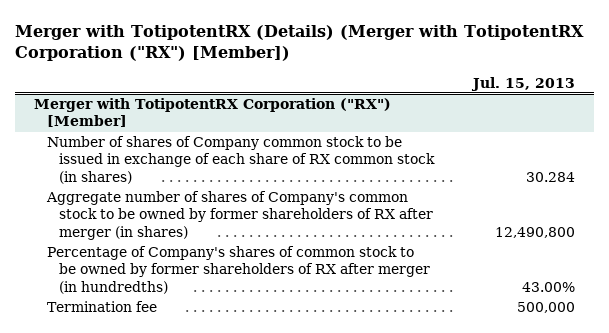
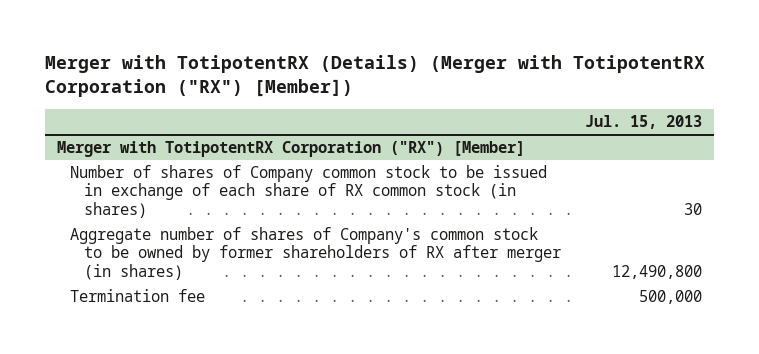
[525,171,575,182] 30.284 -> [683,202,702,215] 30
[46,246,431,294] Percentage of Company's shares of common stock to be owned by former shareholders of RX after merger (in hundredths) -> none

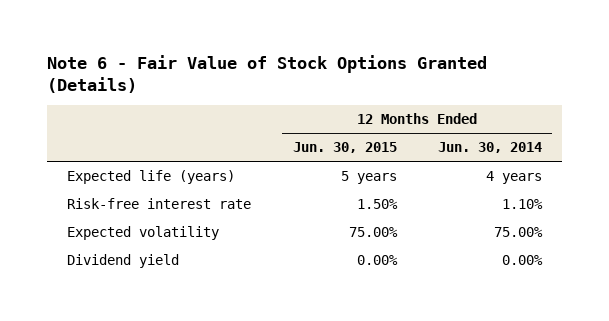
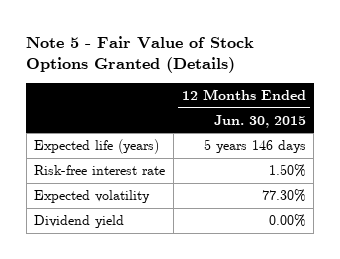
[46,54,487,93] Note 6 - Fair Value of Stock Options Granted (Details) -> [26,35,255,74] Note 5 - Fair Value of Stock Options Granted (Details)
[437,142,542,154] Jun. 30, 2014 -> none
[340,171,397,185] 5 years -> [203,139,306,154] 5 years 146 days
[348,227,398,238] 75.00% -> [261,189,306,203] 77.30%

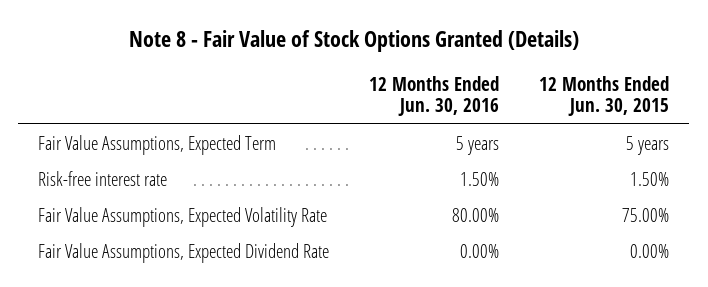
[26,35,255,74] Note 5 - Fair Value of Stock Options Granted (Details) -> [128,30,579,53] Note 8 - Fair Value of Stock Options Granted (Details)
none -> [369,75,500,117] 12 Months Ended Jun. 30, 2016
[34,139,160,155] Expected life (years) -> none
none -> [38,134,277,155] Fair Value Assumptions, Expected Term
[34,190,151,204] Expected volatility -> [38,206,328,227] Fair Value Assumptions, Expected Volatility Rate
[261,189,306,203] 77.30% -> [622,207,670,222] 75.00%
[34,215,125,229] Dividend yield -> [38,242,330,263] Fair Value Assumptions, Expected Dividend Rate

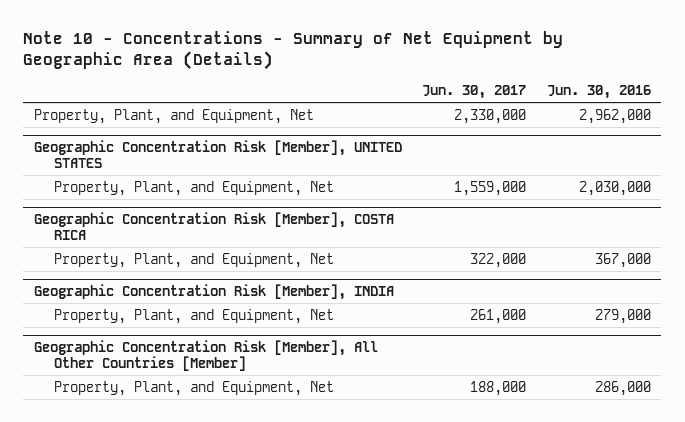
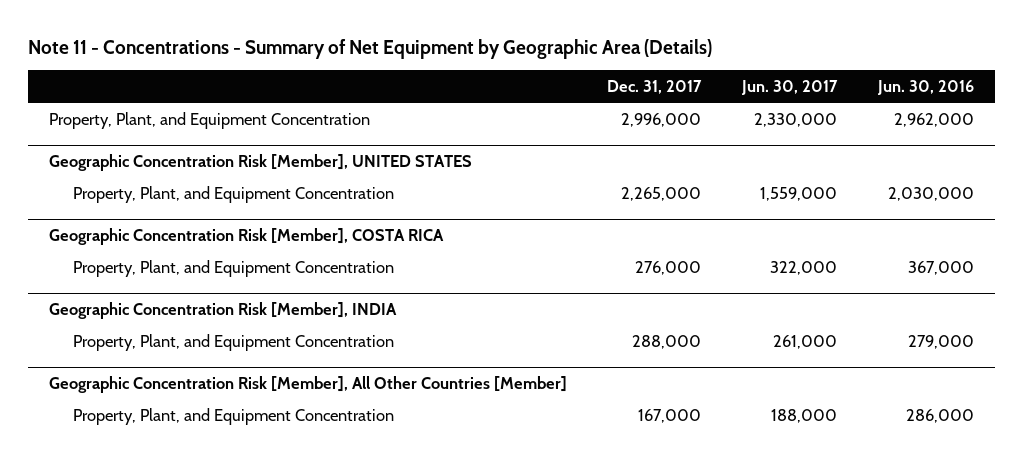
[23,31,564,71] Note 10 - Concentrations - Summary of Net Equipment by Geographic Area (Details) -> [28,38,713,59] Note 11 - Concentrations - Summary of Net Equipment by Geographic Area (Details)
none -> [607,79,703,94] Dec. 31, 2017
[33,108,314,124] Property, Plant, and Equipment, Net -> [48,111,370,129] Property, Plant, and Equipment Concentration
[54,180,335,196] Property, Plant, and Equipment, Net -> [72,185,394,203] Property, Plant, and Equipment Concentration
[54,252,335,268] Property, Plant, and Equipment, Net -> [72,259,394,277] Property, Plant, and Equipment Concentration
[54,308,335,324] Property, Plant, and Equipment, Net -> [72,333,394,351] Property, Plant, and Equipment Concentration
[54,380,335,396] Property, Plant, and Equipment, Net -> [72,407,394,425] Property, Plant, and Equipment Concentration

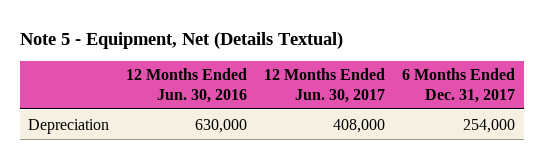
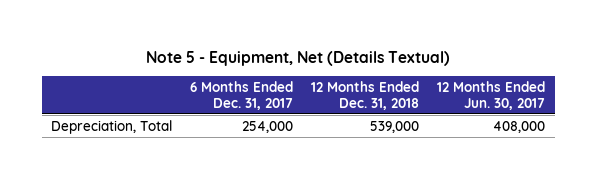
[126,68,248,103] 12 Months Ended Jun. 30, 2016 -> none
none -> [311,81,420,110] 12 Months Ended Dec. 31, 2018
[28,118,110,134] Depreciation -> [51,119,173,134] Depreciation, Total

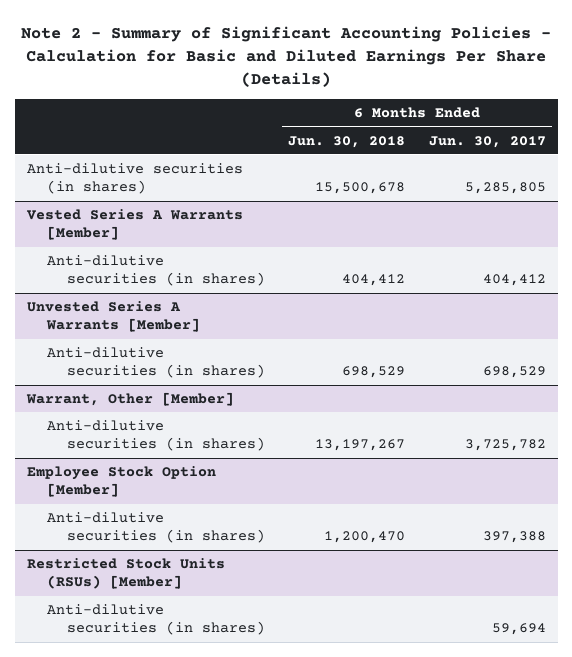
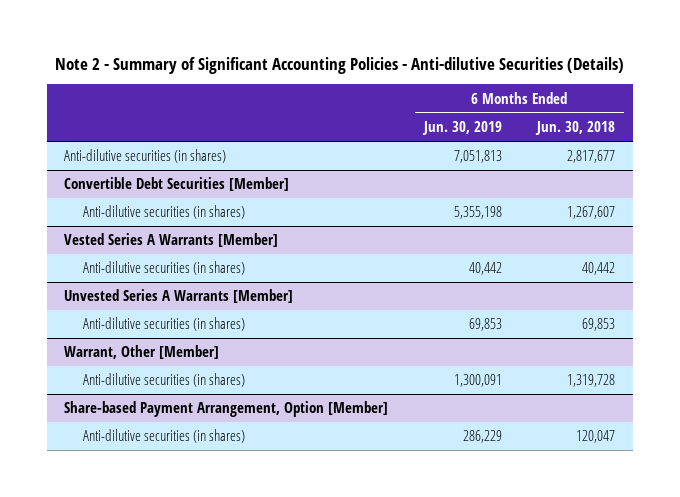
[21,25,552,88] Note 2 - Summary of Significant Accounting Policies - Calculation for Basic and Diluted Earnings Per Share (Details) -> [54,56,624,74] Note 2 - Summary of Significant Accounting Policies - Anti-dilutive Securities (Details)
[428,135,546,148] Jun. 30, 2017 -> none
none -> [421,121,502,136] Jun. 30, 2019
[315,182,406,195] 15,500,678 -> [567,150,616,164] 2,817,677
none -> [64,177,290,192] Convertible Debt Securities [Member]
none -> [82,205,245,220] Anti-dilutive securities (in shares)
[342,274,406,287] 404,412 -> [582,262,616,276] 40,442
[342,366,406,379] 698,529 -> [582,318,616,332] 69,853
[26,558,225,590] Restricted Stock Units (RSUs) [Member] -> none
[46,604,265,636] Anti-dilutive securities (in shares) -> none
[315,439,406,452] 13,197,267 -> [567,374,616,388] 1,319,728
[26,466,216,498] Employee Stock Option [Member] -> [64,401,389,418] Share-based Payment Arrangement, Option [Member]
[324,531,406,544] 1,200,470 -> [576,430,616,444] 120,047

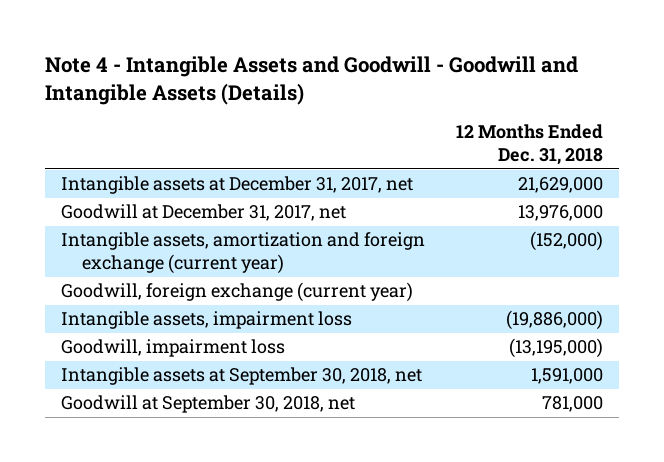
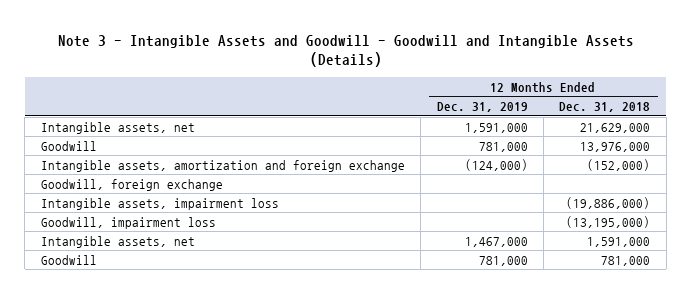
[44,56,578,106] Note 4 - Intangible Assets and Goodwill - Goodwill and Intangible Assets (Details) -> [57,34,634,68] Note 3 - Intangible Assets and Goodwill - Goodwill and Intangible Assets (Details)
none -> [436,102,528,113] Dec. 31, 2019
[60,176,413,195] Intangible assets at December 31, 2017, net -> [40,121,195,134] Intangible assets, net
[60,204,346,222] Goodwill at December 31, 2017, net -> [40,140,97,151] Goodwill
[60,232,425,275] Intangible assets, amortization and foreign exchange (current year) -> [40,159,405,172] Intangible assets, amortization and foreign exchange
[60,282,413,303] Goodwill, foreign exchange (current year) -> [40,178,223,191] Goodwill, foreign exchange
[60,367,422,386] Intangible assets at September 30, 2018, net -> [40,235,195,248] Intangible assets, net
[60,395,355,414] Goodwill at September 30, 2018, net -> [40,254,97,265] Goodwill

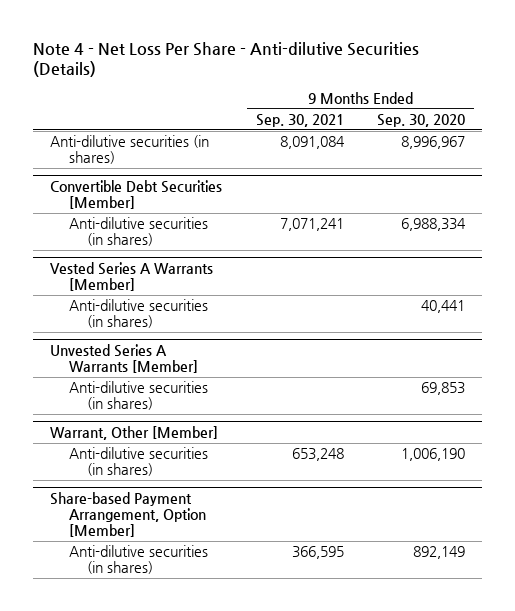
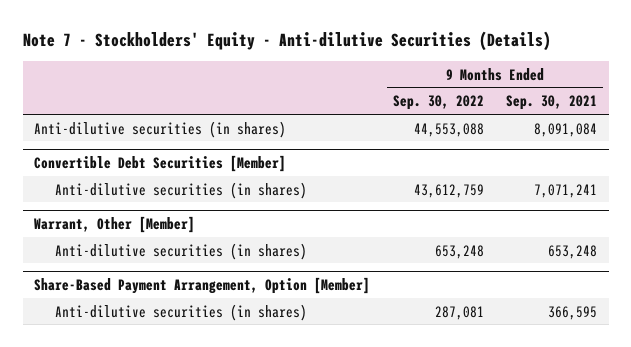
[33,41,420,78] Note 4 - Net Loss Per Share - Anti-dilutive Securities (Details) -> [22,31,551,52] Note 7 - Stockholders' Equity - Anti-dilutive Securities (Details)
[377,113,466,127] Sep. 30, 2020 -> none
none -> [392,95,484,111] Sep. 30, 2022
[49,262,213,292] Vested Series A Warrants [Member] -> none
[68,299,208,329] Anti-dilutive securities (in shares) -> none
[49,344,198,374] Unvested Series A Warrants [Member] -> none
[68,381,208,411] Anti-dilutive securities (in shares) -> none
[49,492,206,537] Share-based Payment Arrangement, Option [Member] -> [33,277,370,295] Share-Based Payment Arrangement, Option [Member]

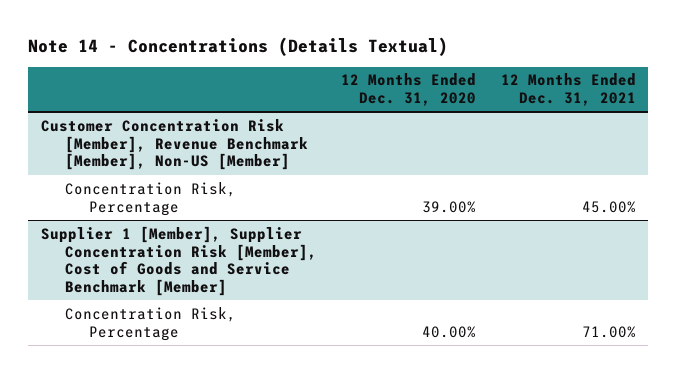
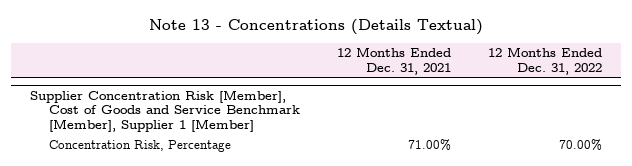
[28,36,449,56] Note 14 - Concentrations (Details Textual) -> [148,19,483,36] Note 13 - Concentrations (Details Textual)
[341,73,477,107] 12 Months Ended Dec. 31, 2020 -> none
none -> [488,47,603,75] 12 Months Ended Dec. 31, 2022
[40,118,308,171] Customer Concentration Risk [Member], Revenue Benchmark [Member], Non-US [Member] -> none
[64,181,236,216] Concentration Risk, Percentage -> none
[40,225,317,297] Supplier 1 [Member], Supplier Concentration Risk [Member], Cost of Goods and Service Benchmark [Member] -> [29,89,301,132] Supplier Concentration Risk [Member], Cost of Goods and Service Benchmark [Member], Supplier 1 [Member]

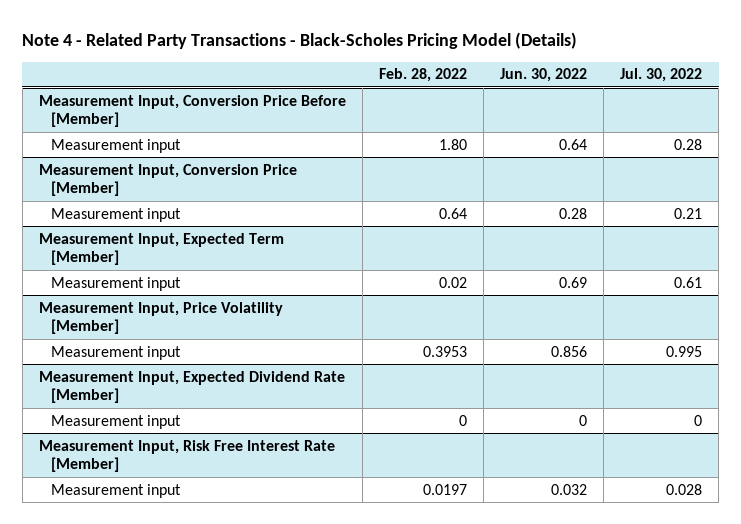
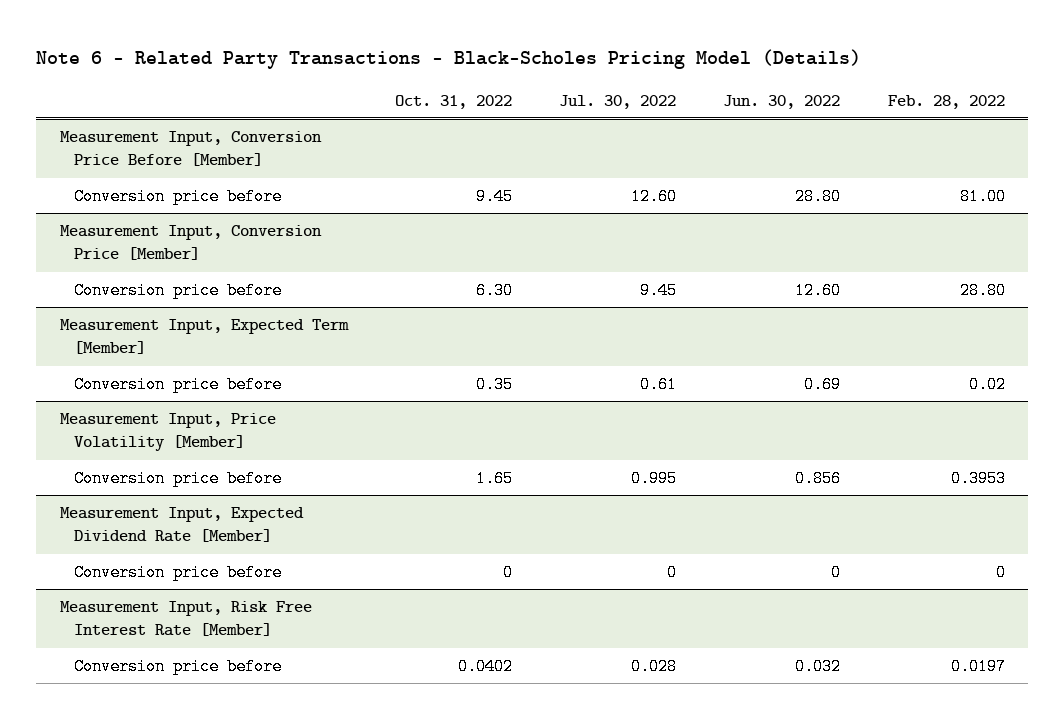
[22,32,578,50] Note 4 - Related Party Transactions - Black-Scholes Pricing Model (Details) -> [35,49,861,70] Note 6 - Related Party Transactions - Black-Scholes Pricing Model (Details)
none -> [394,94,512,109] Oct. 31, 2022
[51,138,182,153] Measurement input -> none
none -> [74,188,283,206] Conversion price before
[51,207,182,222] Measurement input -> none
none -> [74,282,283,300] Conversion price before
[51,276,182,291] Measurement input -> [74,376,283,394] Conversion price before
[51,345,182,360] Measurement input -> [74,470,283,488] Conversion price before
[51,414,182,429] Measurement input -> [74,564,283,582] Conversion price before
[51,483,182,498] Measurement input -> [74,658,283,676] Conversion price before

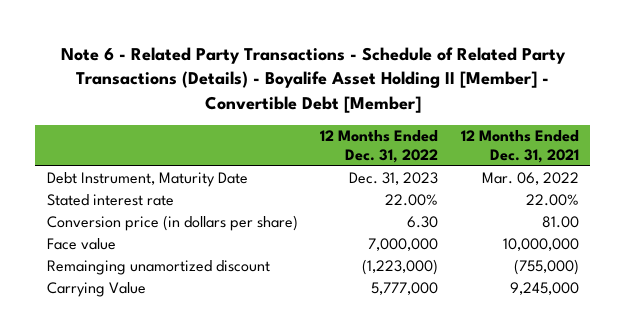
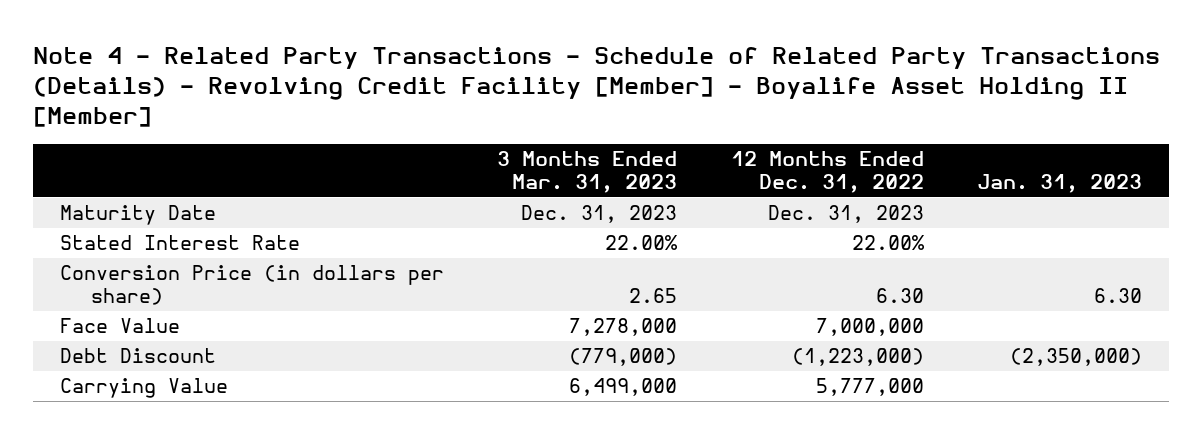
[60,46,566,113] Note 6 - Related Party Transactions - Schedule of Related Party Transactions (Details) - Boyalife Asset Holding II [Member] - Convertible Debt [Member] -> [33,46,1161,128] Note 4 - Related Party Transactions - Schedule of Related Party Transactions (Details) - Revolving Credit Facility [Member] - Boyalife Asset Holding II [Member]
[461,130,580,163] 12 Months Ended Dec. 31, 2021 -> none
none -> [497,151,678,194] 3 Months Ended Mar. 31, 2023
none -> [977,174,1143,194] Jan. 31, 2023
[46,172,248,188] Debt Instrument, Maturity Date -> [60,205,217,226] Maturity Date
[46,194,174,207] Stated interest rate -> [60,235,301,251] Stated Interest Rate
[46,215,298,232] Conversion price (in dollars per share) -> [60,265,445,306] Conversion Price (in dollars per share)
[46,238,116,251] Face value -> [60,318,181,334] Face Value
[46,260,270,276] Remainging unamortized discount -> [60,348,217,364] Debt Discount

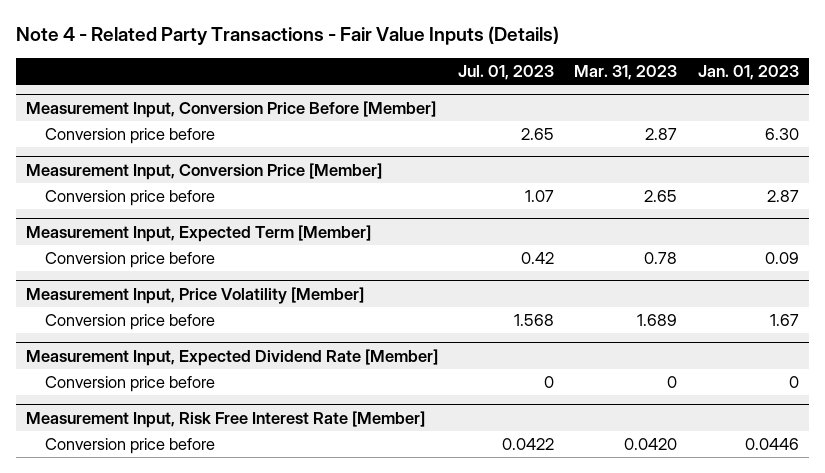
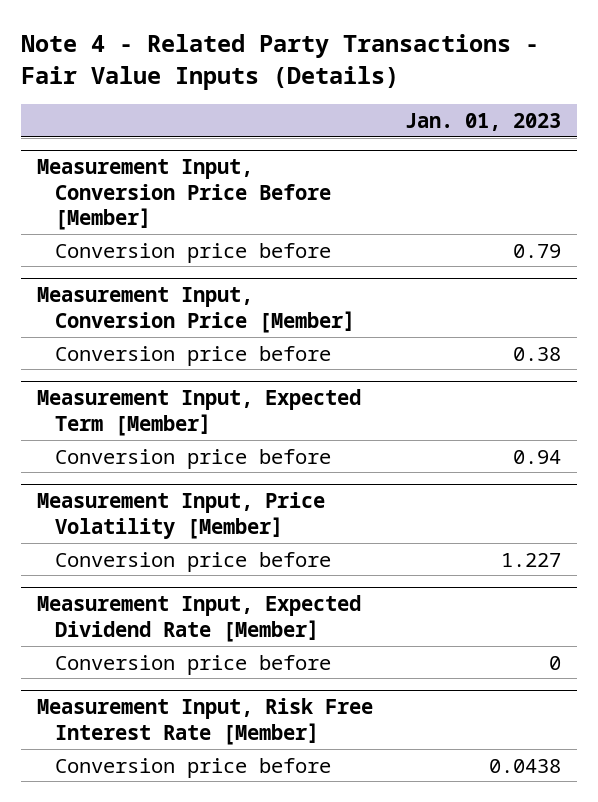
[458,65,555,81] Jul. 01, 2023 -> none
[574,65,678,81] Mar. 31, 2023 -> none
[764,128,799,141] 6.30 -> [512,243,561,258] 0.79
[766,190,799,203] 2.87 -> [512,346,561,361] 0.38
[764,252,799,265] 0.09 -> [512,449,561,464] 0.94
[769,314,799,327] 1.67 -> [500,552,561,567] 1.227
[744,438,799,451] 0.0446 -> [488,758,561,773] 0.0438

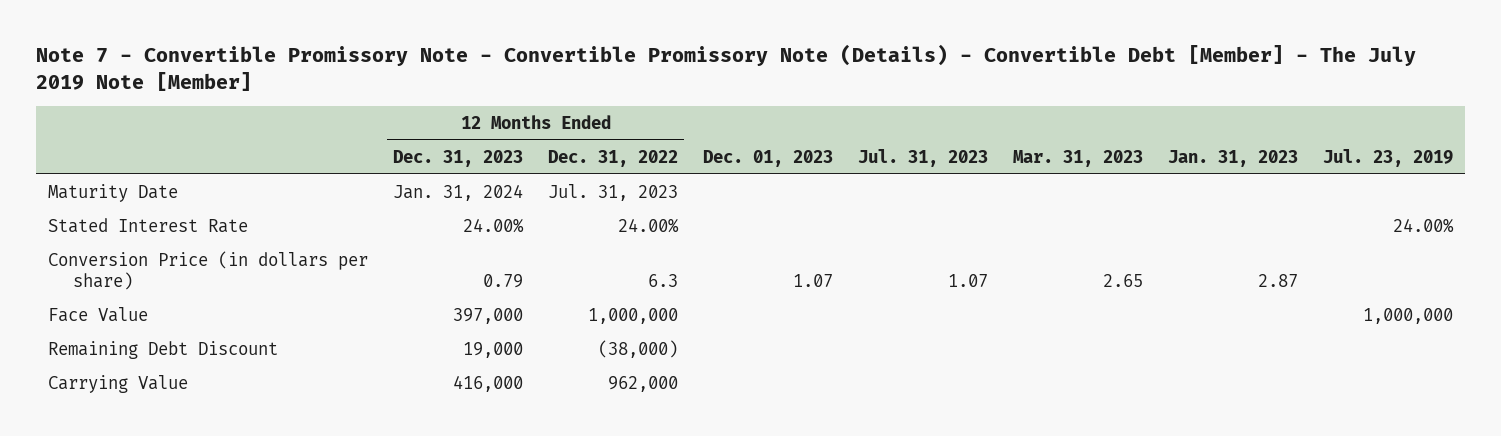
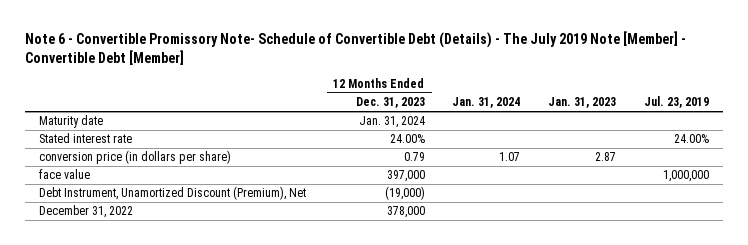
[35,44,1416,92] Note 7 - Convertible Promissory Note - Convertible Promissory Note (Details) - Convertible Debt [Member] - The July 2019 Note [Member] -> [24,30,686,65] Note 6 - Convertible Promissory Note- Schedule of Convertible Debt (Details) - The July 2019 Note [Member] - Convertible Debt [Member]
[548,149,679,167] Dec. 31, 2022 -> none
[703,149,834,167] Dec. 01, 2023 -> none
[858,148,989,167] Jul. 31, 2023 -> none
[1013,149,1144,167] Mar. 31, 2023 -> none
none -> [452,97,521,109] Jan. 31, 2024
[48,374,189,393] Carrying Value -> none
[48,183,179,202] Maturity Date -> [38,115,103,129] Maturity date
[48,217,249,233] Stated Interest Rate -> [38,133,132,144] Stated interest rate
[48,250,369,290] Conversion Price (in dollars per share) -> [38,150,231,165] conversion price (in dollars per share)
[48,306,149,322] Face Value -> [38,169,90,180] face value
[48,340,279,359] Remaining Debt Discount -> [38,186,306,201] Debt Instrument, Unamortized Discount (Premium), Net
[463,341,524,358] 19,000 -> [384,186,425,201] (19,000)
none -> [38,205,133,219] December 31, 2022

